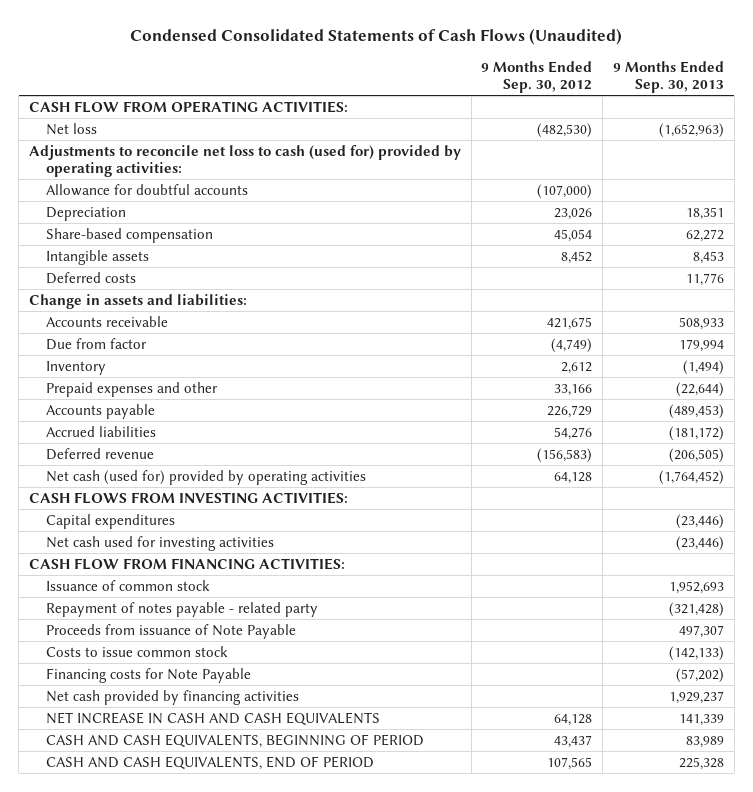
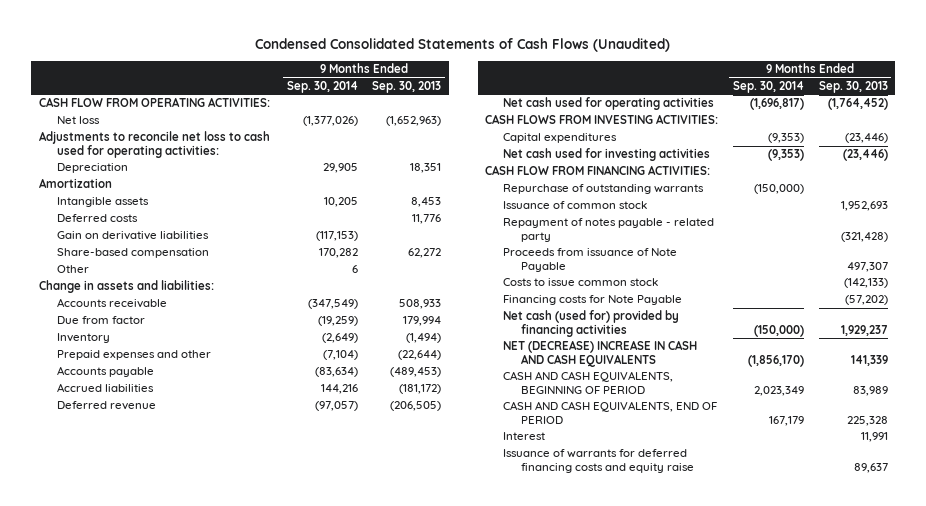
[481,61,593,94] 9 Months Ended Sep. 30, 2012 -> none
none -> [286,81,358,94] Sep. 30, 2014
[46,183,249,196] Allowance for doubtful accounts -> none
[28,144,461,177] Adjustments to reconcile net loss to cash (used for) provided by operating activities: -> [38,131,270,159] Adjustments to reconcile net loss to cash used for operating activities:
none -> [38,178,112,189] Amortization
none -> [56,231,209,241] Gain on derivative liabilities
[46,227,214,243] Share-based compensation -> [56,248,209,259] Share-based compensation
none -> [56,265,89,274] Other
[46,469,367,485] Net cash (used for) provided by operating activities -> [502,97,714,111] Net cash used for operating activities
none -> [502,184,704,195] Repurchase of outstanding warrants
[46,689,300,705] Net cash provided by financing activities -> [502,310,679,338] Net cash (used for) provided by financing activities
[46,711,381,725] NET INCREASE IN CASH AND CASH EQUIVALENTS -> [502,340,697,368] NET (DECREASE) INCREASE IN CASH AND CASH EQUIVALENTS
none -> [502,432,545,441] Interest
none -> [502,449,694,474] Issuance of warrants for deferred financing costs and equity raise

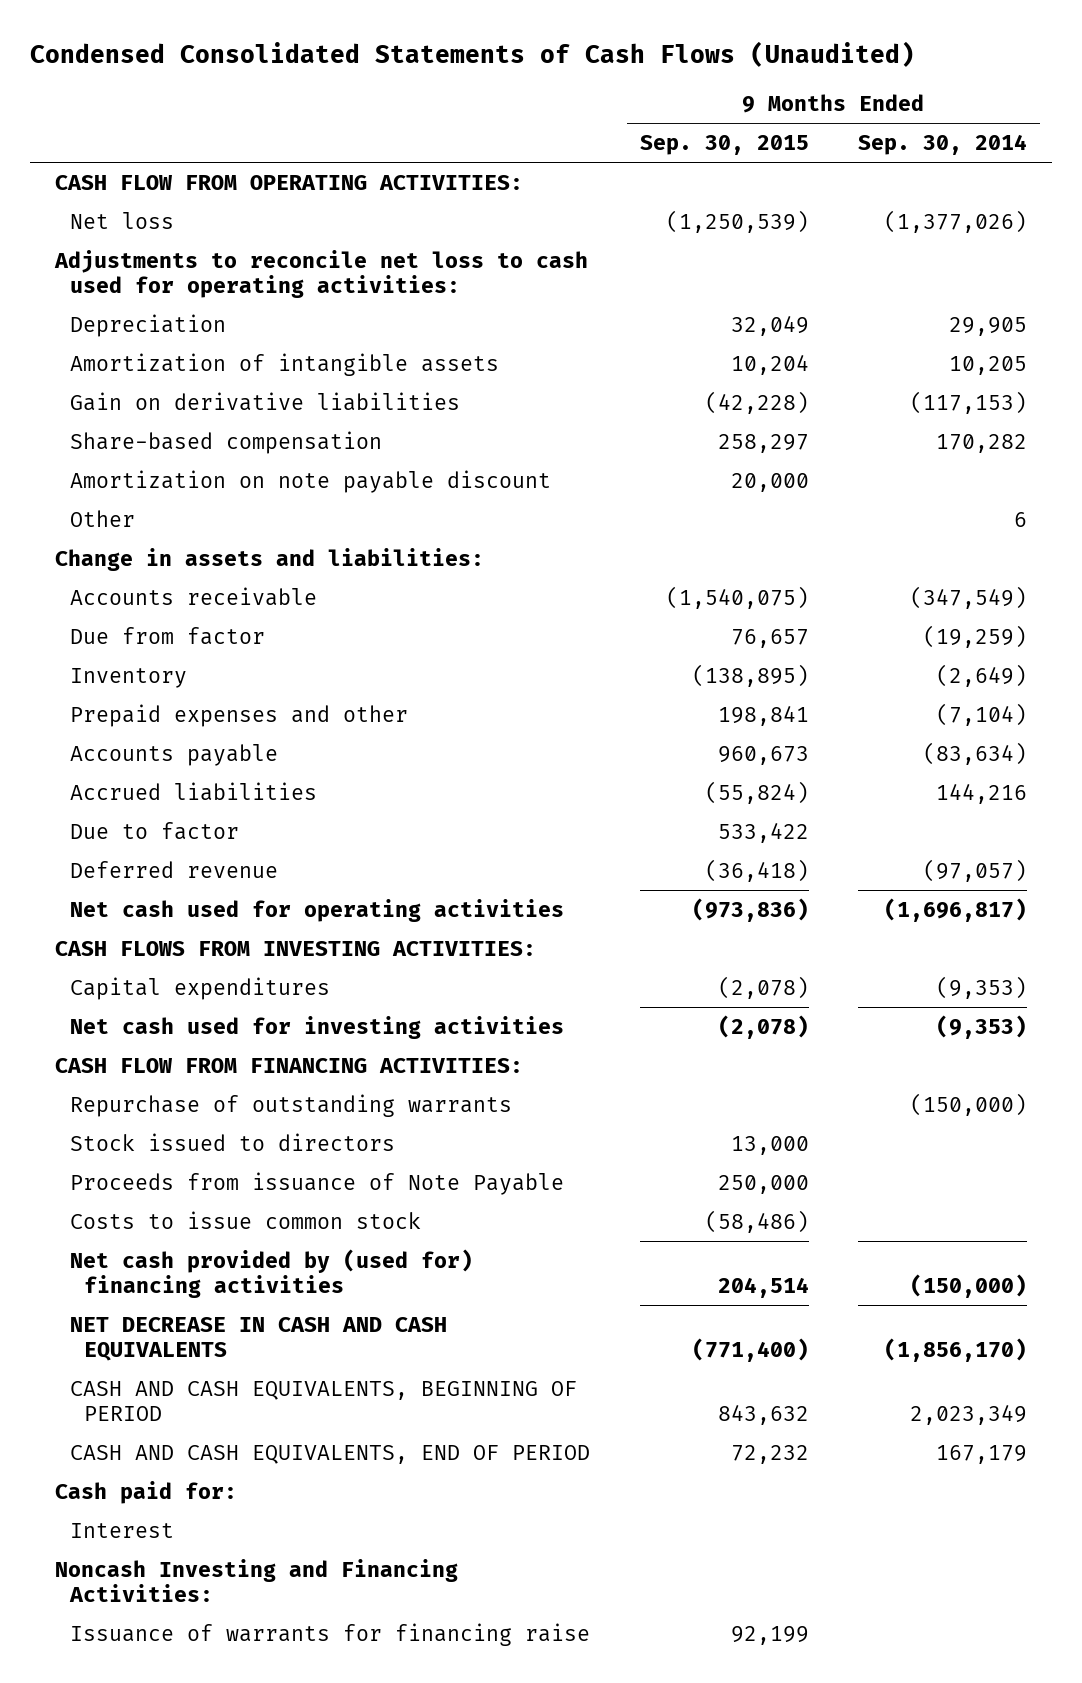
[372,81,442,94] Sep. 30, 2013 -> none
none -> [639,135,809,156] Sep. 30, 2015
[38,178,112,189] Amortization -> none
[56,214,138,223] Deferred costs -> none
[56,197,149,208] Intangible assets -> [69,353,499,377] Amortization of intangible assets
none -> [69,470,551,494] Amortization on note payable discount
none -> [69,822,239,841] Due to factor
[502,218,714,243] Repayment of notes payable - related party -> none
[502,201,647,210] Issuance of common stock -> [69,1133,395,1152] Stock issued to directors
[502,295,682,306] Financing costs for Note Payable -> none
[502,310,679,338] Net cash (used for) provided by financing activities -> [69,1249,473,1299] Net cash provided by (used for) financing activities
[502,340,697,368] NET (DECREASE) INCREASE IN CASH AND CASH EQUIVALENTS -> [69,1317,447,1362] NET DECREASE IN CASH AND CASH EQUIVALENTS
none -> [54,1481,237,1505] Cash paid for:
none -> [54,1559,458,1603] Noncash Investing and Financing Activities:
[502,449,694,474] Issuance of warrants for deferred financing costs and equity raise -> [69,1623,590,1647] Issuance of warrants for financing raise

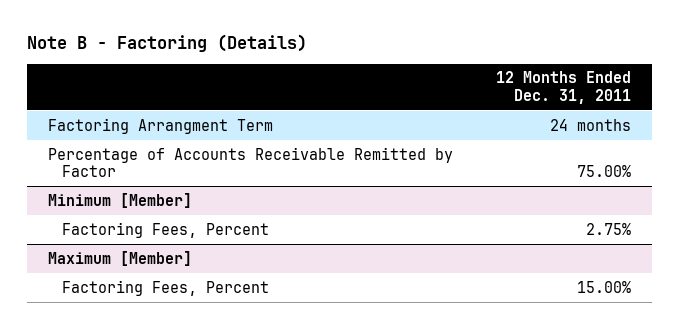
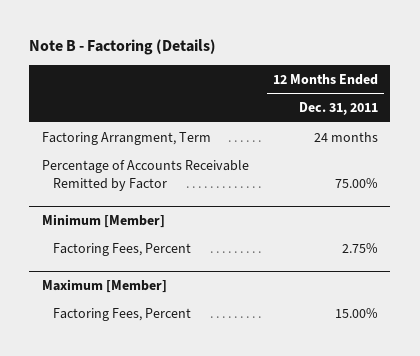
[48,117,274,134] Factoring Arrangment Term -> [41,131,211,145] Factoring Arrangment, Term

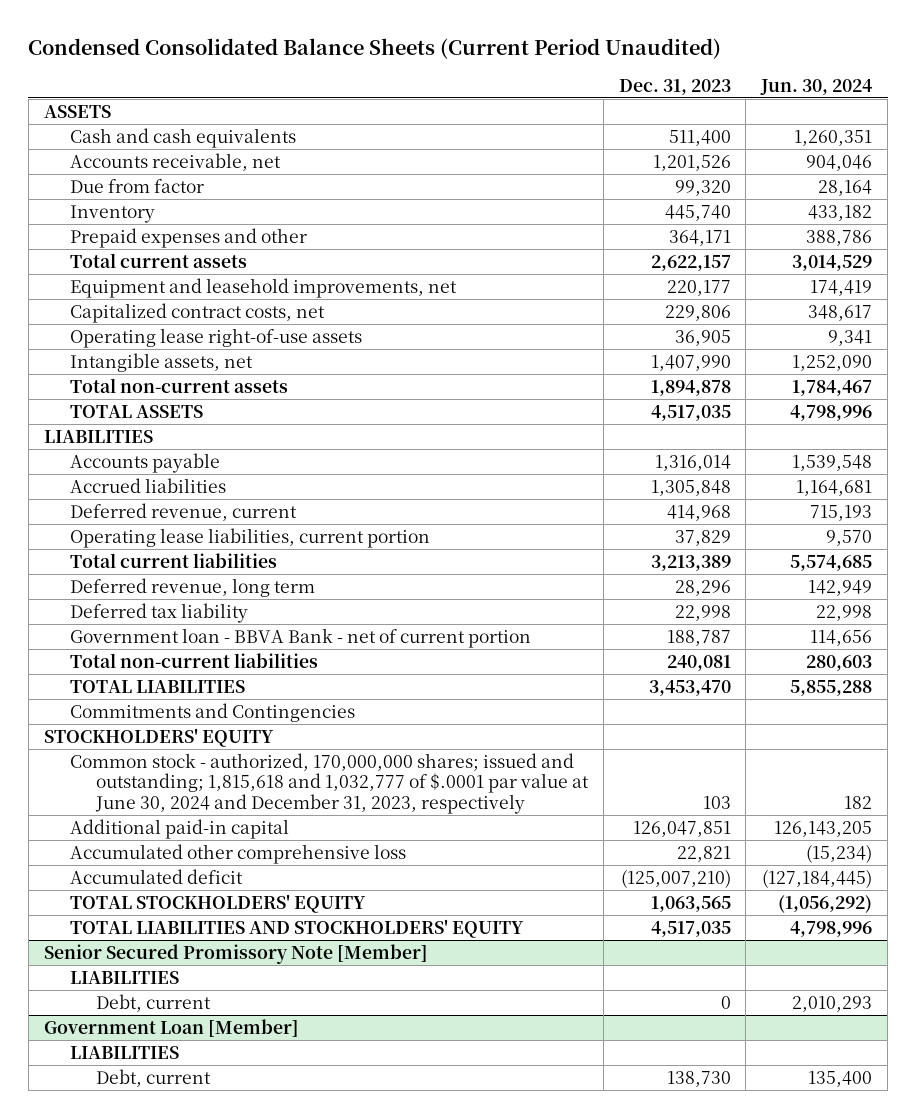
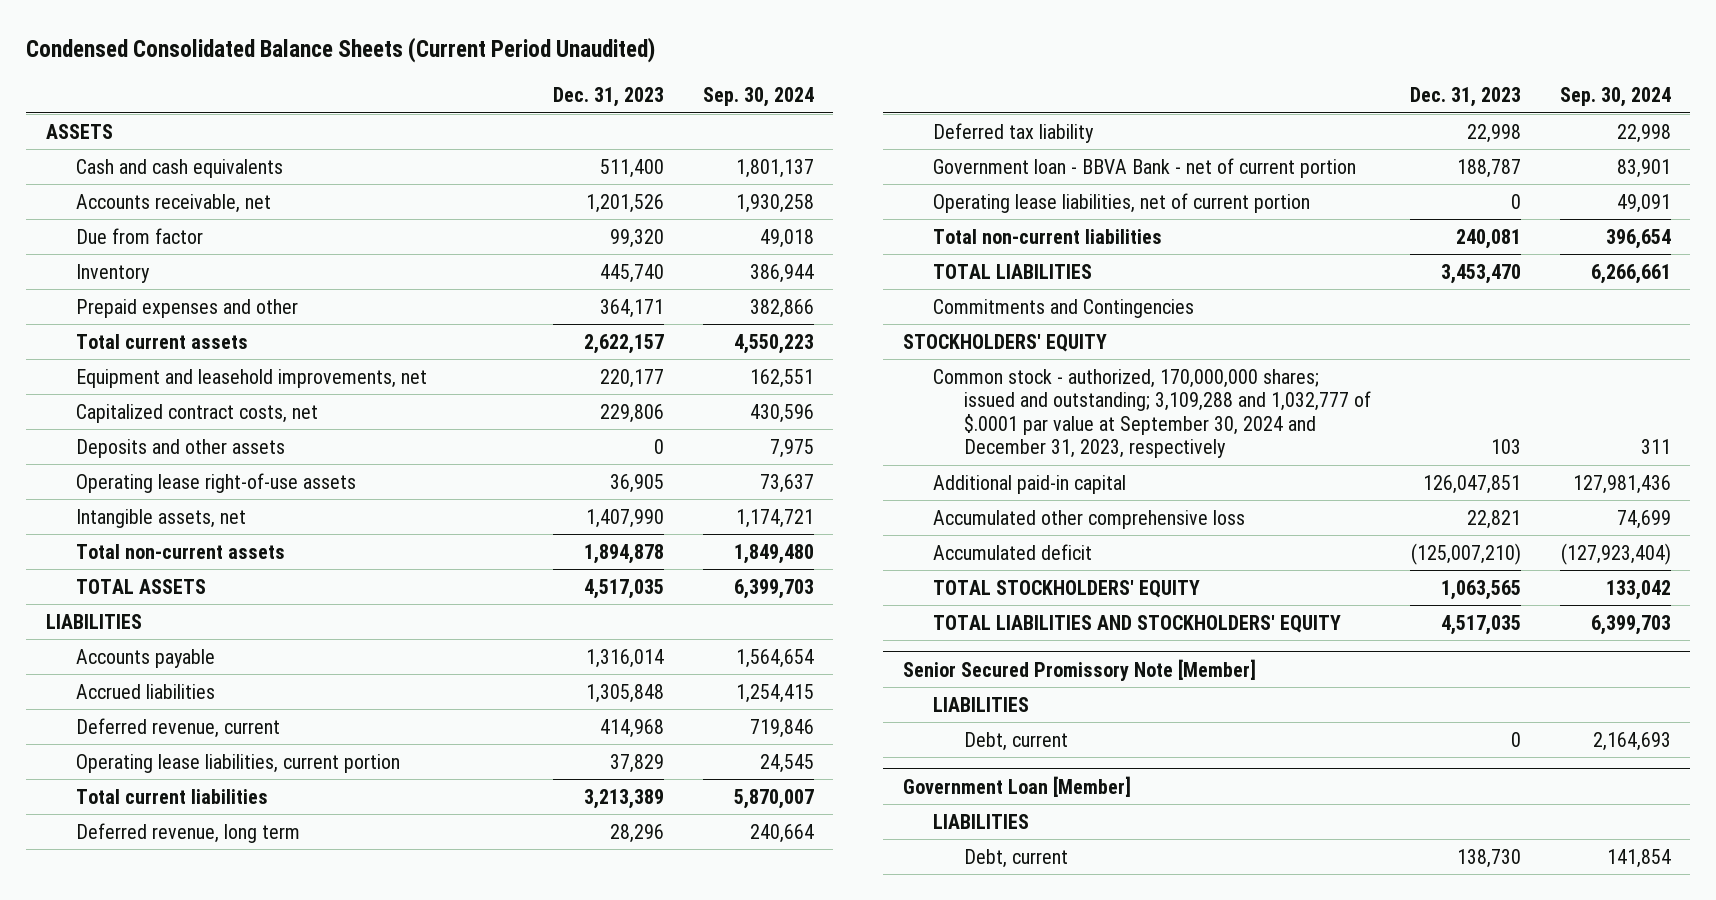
[760,78,873,95] Jun. 30, 2024 -> none
none -> [702,87,814,108] Sep. 30, 2024
none -> [76,438,286,458] Deposits and other assets
none -> [933,192,1311,213] Operating lease liabilities, net of current portion
[69,753,589,814] Common stock - authorized, 170,000,000 shares; issued and outstanding; 1,815,618 and 1,032,777 of $.0001 par value at June 30, 2024 and December 31, 2023, respectively -> [933,368,1372,459] Common stock - authorized, 170,000,000 shares; issued and outstanding; 3,109,288 and 1,032,777 of $.0001 par value at September 30, 2024 and December 31, 2023, respectively

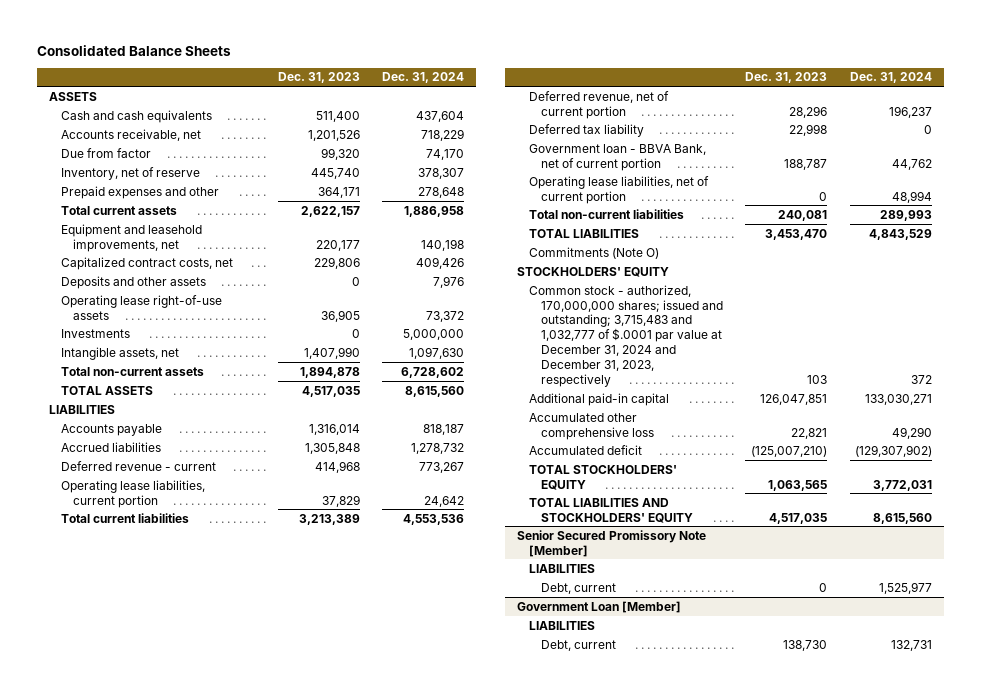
[26,37,656,64] Condensed Consolidated Balance Sheets (Current Period Unaudited) -> [37,44,232,56] Consolidated Balance Sheets
[702,87,814,108] Sep. 30, 2024 -> none
none -> [382,72,465,84] Dec. 31, 2024
[76,263,151,283] Inventory -> [60,166,200,180] Inventory, net of reserve
none -> [60,328,130,338] Investments
[76,717,281,738] Deferred revenue, current -> [60,460,216,471] Deferred revenue - current
[76,822,301,843] Deferred revenue, long term -> [528,90,669,119] Deferred revenue, net of current portion
[933,157,1357,178] Government loan - BBVA Bank - net of current portion -> [528,143,706,171] Government loan - BBVA Bank, net of current portion
[933,298,1195,318] Commitments and Contingencies -> [528,246,659,259] Commitments (Note O)
[933,368,1372,459] Common stock - authorized, 170,000,000 shares; issued and outstanding; 3,109,288 and 1,032,777 of $.0001 par value at September 30, 2024 and December 31, 2023, respectively -> [528,284,723,387] Common stock - authorized, 170,000,000 shares; issued and outstanding; 3,715,483 and 1,032,777 of $.0001 par value at December 31, 2024 and December 31, 2023, respectively

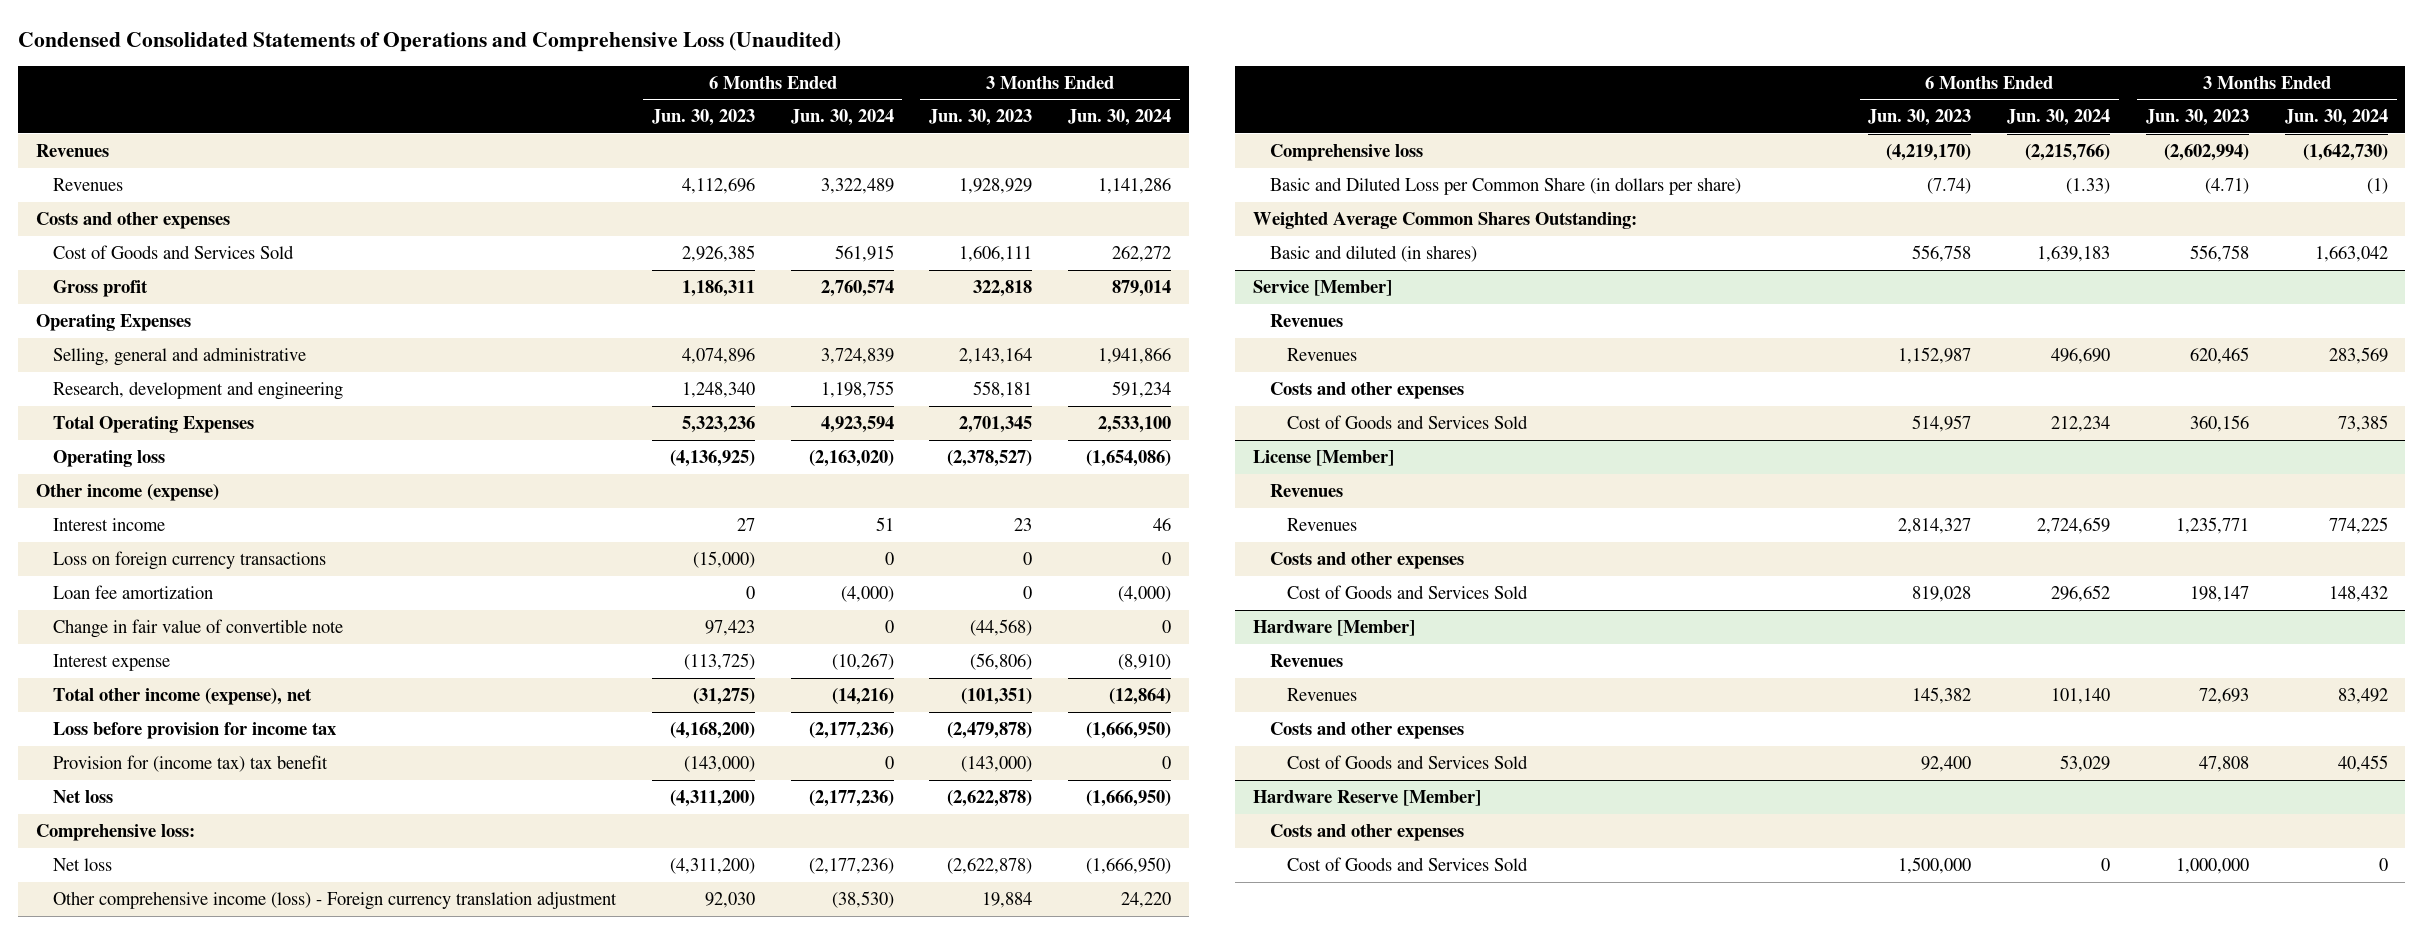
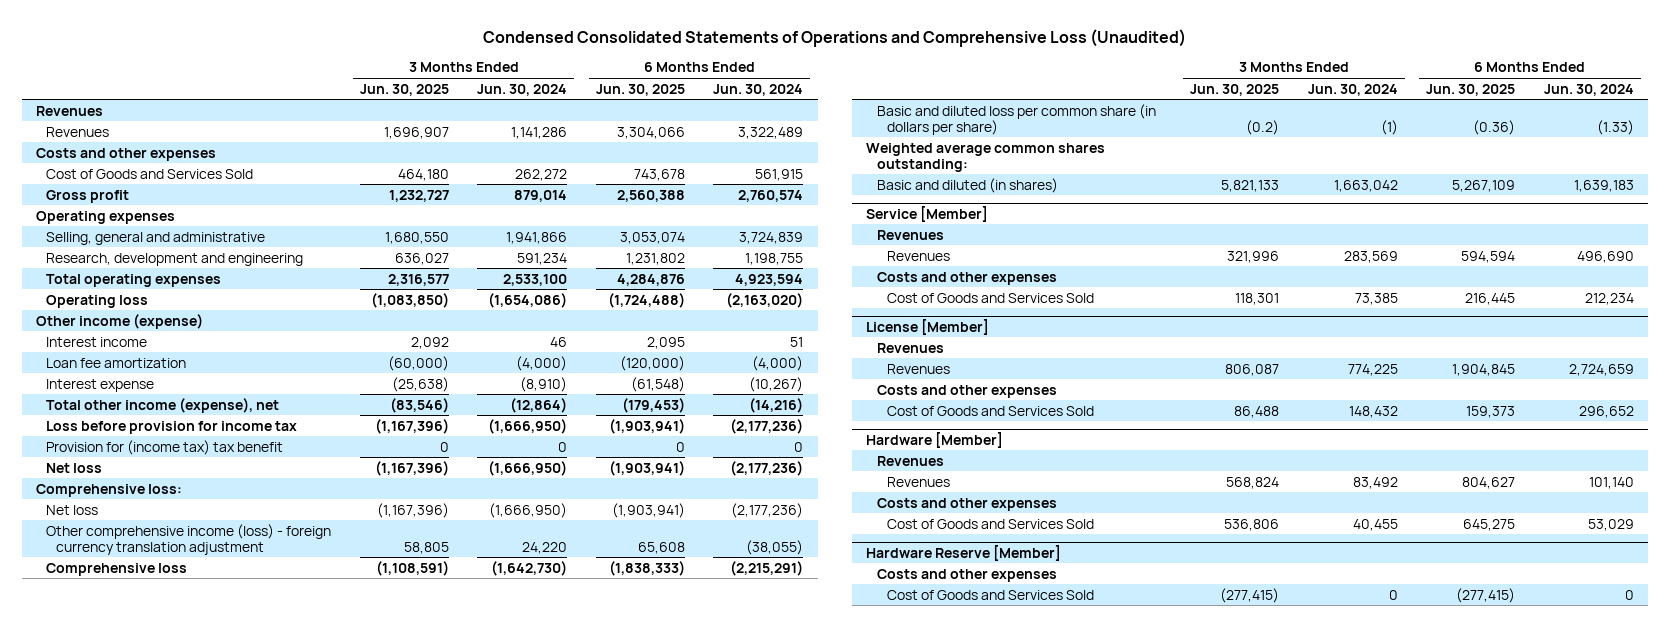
[651,109,755,127] Jun. 30, 2023 -> none
[929,109,1033,127] Jun. 30, 2023 -> none
none -> [359,83,449,96] Jun. 30, 2025
none -> [595,83,685,96] Jun. 30, 2025
[36,313,192,331] Operating Expenses -> [35,210,175,224] Operating expenses
[53,415,255,433] Total Operating Expenses -> [46,273,222,287] Total operating expenses
[53,550,327,570] Loss on foreign currency transactions -> none
[53,618,344,638] Change in fair value of convertible note -> none
[53,890,618,910] Other comprehensive income (loss) - Foreign currency translation adjustment -> [46,523,332,555] Other comprehensive income (loss) - foreign currency translation adjustment
[831,890,894,908] (38,530) -> [746,539,804,555] (38,055)
[2025,143,2111,161] (2,215,766) -> [730,560,804,576] (2,215,291)
[1269,176,1741,195] Basic and Diluted Loss per Common Share (in dollars per share) -> [876,103,1156,135] Basic and diluted loss per common share (in dollars per share)
[1252,211,1637,229] Weighted Average Common Shares Outstanding: -> [866,142,1106,172] Weighted average common shares outstanding:

